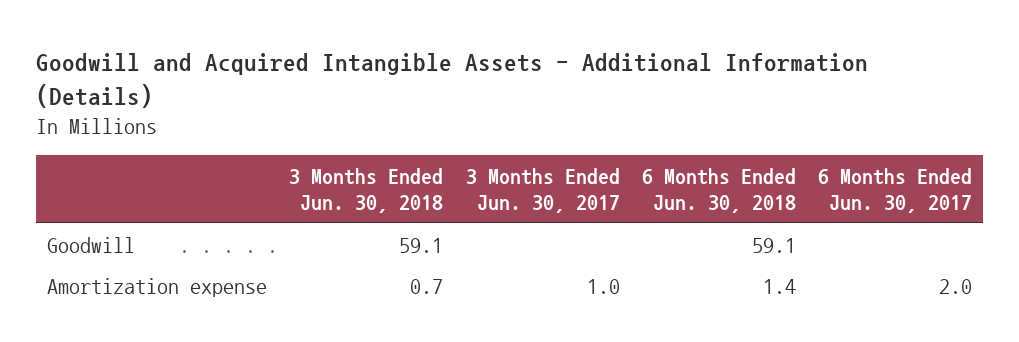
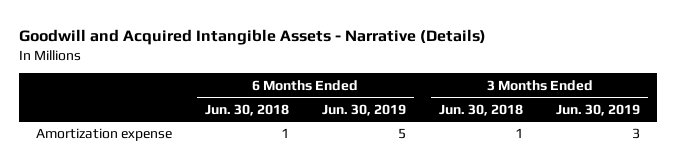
[35,52,868,108] Goodwill and Acquired Intangible Assets - Additional Information (Details) -> [19,28,487,45] Goodwill and Acquired Intangible Assets - Narrative (Details)
[465,167,620,214] 3 Months Ended Jun. 30, 2017 -> none
[818,167,973,214] 6 Months Ended Jun. 30, 2017 -> none
none -> [322,103,407,116] Jun. 30, 2019
none -> [556,103,641,116] Jun. 30, 2019
[46,236,135,253] Goodwill -> none
[410,278,444,294] 0.7 -> [515,128,524,139] 1
[762,278,796,294] 1.4 -> [280,128,289,139] 1

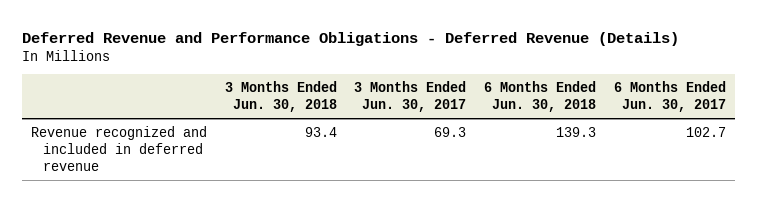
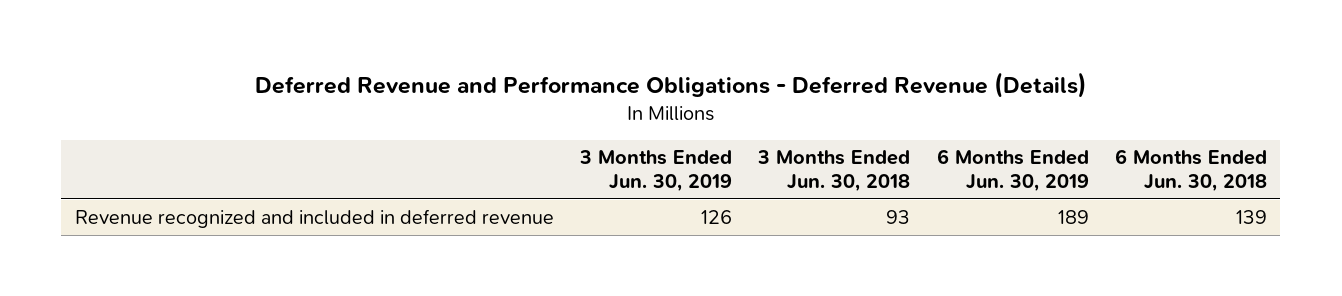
[354,80,467,113] 3 Months Ended Jun. 30, 2017 -> none
[614,80,727,113] 6 Months Ended Jun. 30, 2017 -> none
none -> [578,150,732,193] 3 Months Ended Jun. 30, 2019
none -> [936,149,1089,193] 6 Months Ended Jun. 30, 2019
[304,126,337,137] 93.4 -> [886,210,911,225] 93
[556,126,597,137] 139.3 -> [1235,210,1267,225] 139

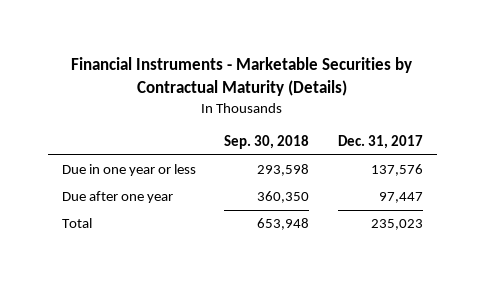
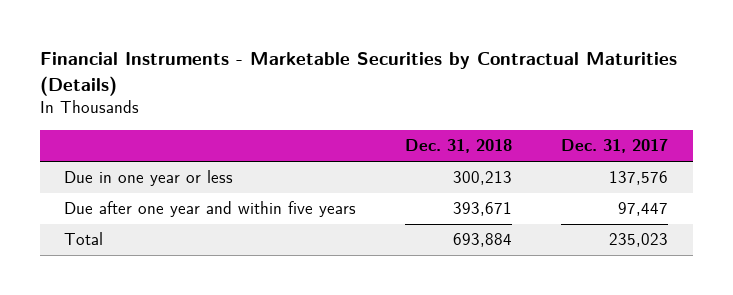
[71,57,413,97] Financial Instruments - Marketable Securities by Contractual Maturity (Details) -> [39,52,677,97] Financial Instruments - Marketable Securities by Contractual Maturities (Details)
[224,135,310,150] Sep. 30, 2018 -> none
none -> [405,139,513,154] Dec. 31, 2018
[61,191,173,204] Due after one year -> [64,201,357,218] Due after one year and within five years

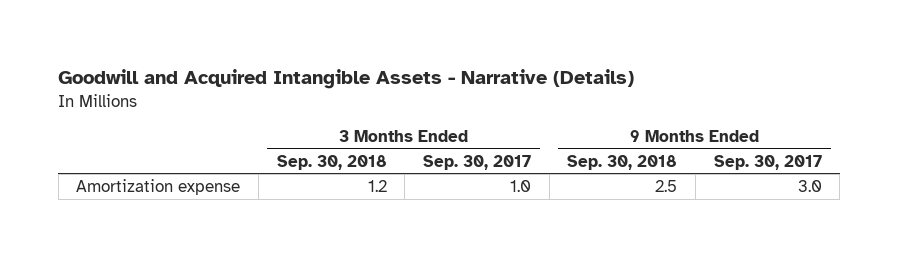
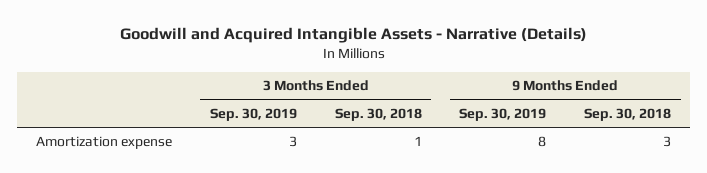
[422,154,531,170] Sep. 30, 2017 -> none
[713,154,822,170] Sep. 30, 2017 -> none
none -> [209,107,297,121] Sep. 30, 2019
none -> [459,107,547,121] Sep. 30, 2019
[367,180,387,193] 1.2 -> [413,136,422,147] 1
[655,180,678,193] 2.5 -> [663,136,672,148] 3

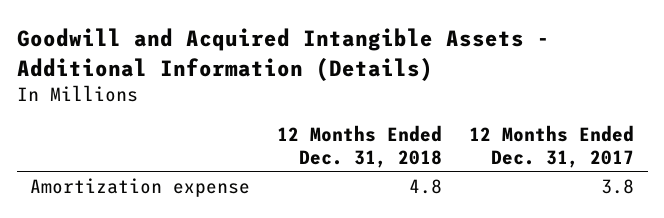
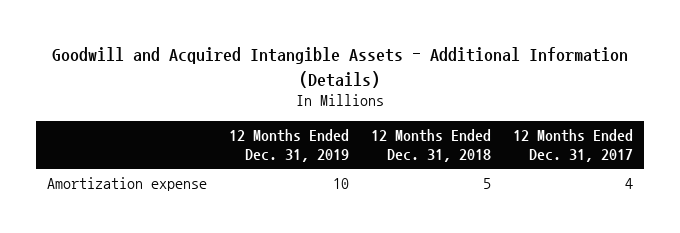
none -> [229,128,350,163] 12 Months Ended Dec. 31, 2019
[409,179,443,195] 4.8 -> [482,177,491,189] 5
[601,179,635,195] 3.8 -> [624,177,633,189] 4

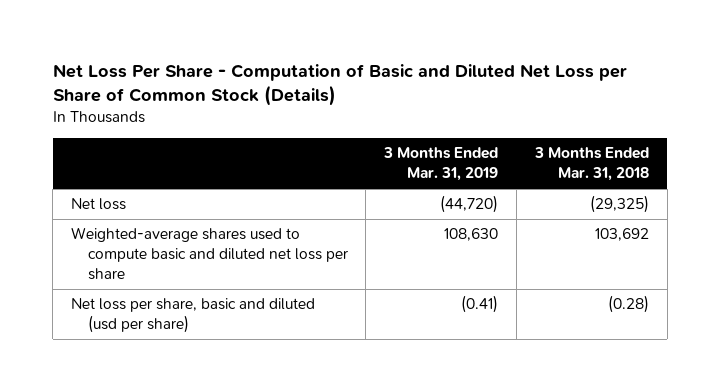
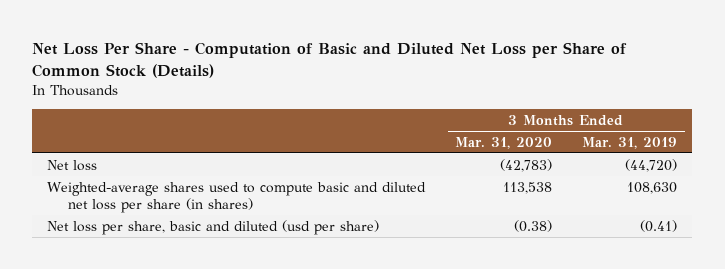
[533,147,649,182] 3 Months Ended Mar. 31, 2018 -> none
none -> [455,136,553,149] Mar. 31, 2020
[71,227,348,281] Weighted-average shares used to compute basic and diluted net loss per share -> [47,181,427,214] Weighted-average shares used to compute basic and diluted net loss per share (in shares)

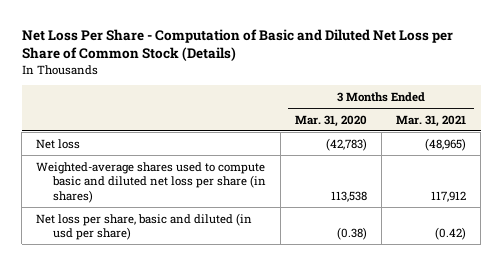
[582,136,678,149] Mar. 31, 2019 -> none
none -> [396,114,467,127] Mar. 31, 2021
[47,219,380,235] Net loss per share, basic and diluted (usd per share) -> [36,212,253,241] Net loss per share, basic and diluted (in usd per share)

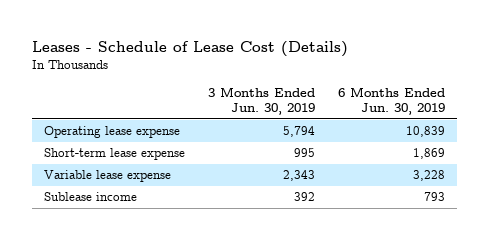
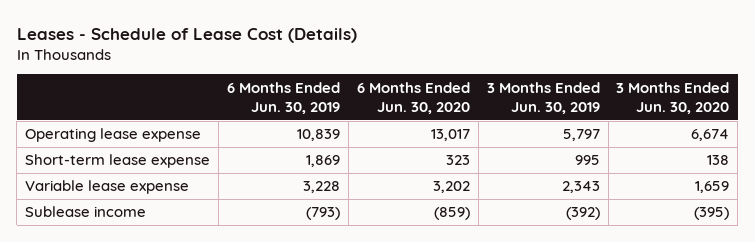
none -> [356,81,470,114] 6 Months Ended Jun. 30, 2020
none -> [616,81,730,114] 3 Months Ended Jun. 30, 2020
[282,126,315,138] 5,794 -> [562,129,600,142] 5,797
[293,192,315,202] 392 -> [565,207,600,221] (392)
[424,192,446,202] 793 -> [305,207,340,221] (793)

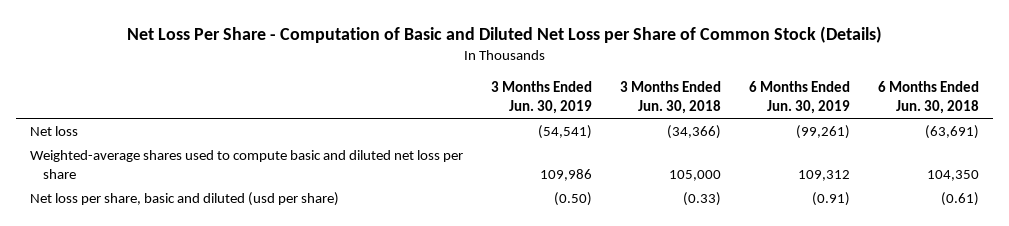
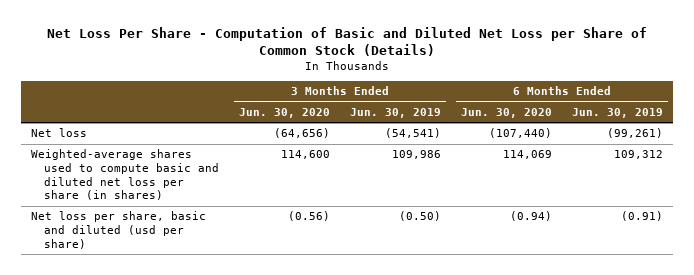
[620,80,722,115] 3 Months Ended Jun. 30, 2018 -> none
[877,80,979,115] 6 Months Ended Jun. 30, 2018 -> none
none -> [238,108,330,119] Jun. 30, 2020
none -> [461,108,553,119] Jun. 30, 2020
[30,149,464,180] Weighted-average shares used to compute basic and diluted net loss per share -> [30,149,219,201] Weighted-average shares used to compute basic and diluted net loss per share (in shares)

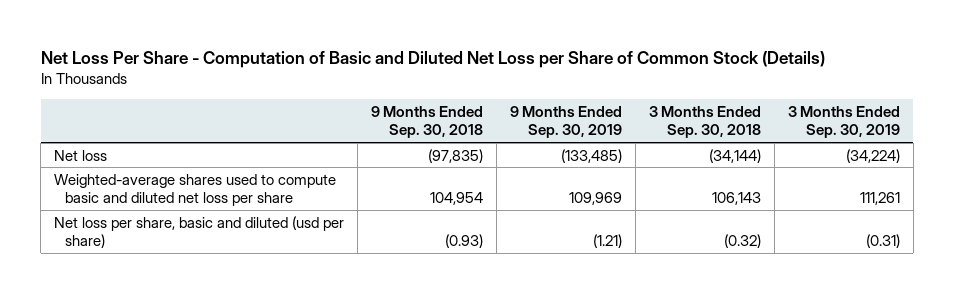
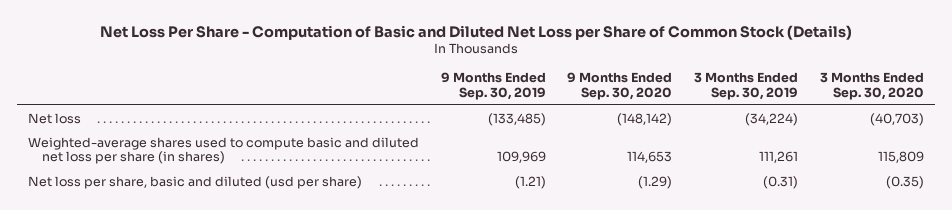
[371,105,484,139] 9 Months Ended Sep. 30, 2018 -> none
[648,105,761,139] 3 Months Ended Sep. 30, 2018 -> none
none -> [567,72,673,101] 9 Months Ended Sep. 30, 2020
none -> [819,72,924,101] 3 Months Ended Sep. 30, 2020
[54,173,337,207] Weighted-average shares used to compute basic and diluted net loss per share -> [28,136,420,165] Weighted-average shares used to compute basic and diluted net loss per share (in shares)

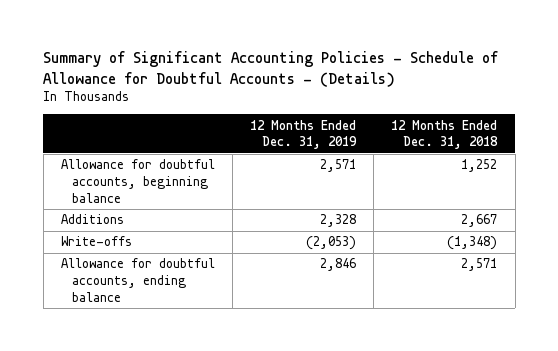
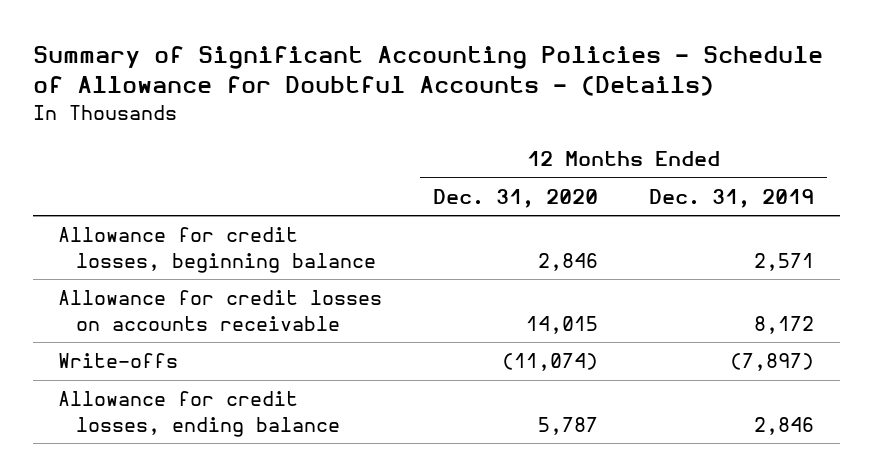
[391,119,499,150] 12 Months Ended Dec. 31, 2018 -> none
none -> [433,188,599,208] Dec. 31, 2020
[60,214,124,225] Additions -> none
[60,159,215,203] Allowance for doubtful accounts, beginning balance -> [58,227,377,273] Allowance for credit losses, beginning balance
none -> [58,290,383,331] Allowance for credit losses on accounts receivable
[306,236,357,251] (2,053) -> [730,353,815,372] (7,897)
[60,258,215,302] Allowance for doubtful accounts, ending balance -> [58,391,341,437] Allowance for credit losses, ending balance

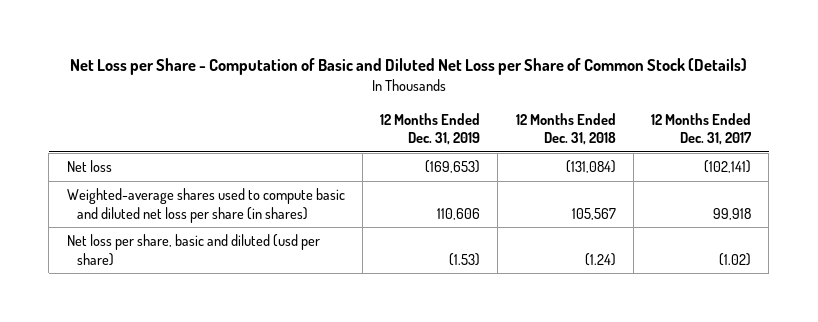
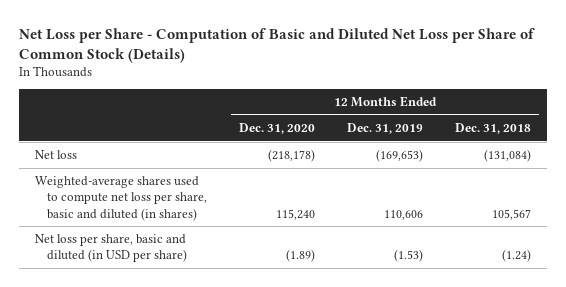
[651,112,753,146] 12 Months Ended Dec. 31, 2017 -> none
none -> [238,122,315,134] Dec. 31, 2020
[66,188,345,223] Weighted-average shares used to compute basic and diluted net loss per share (in shares) -> [34,176,207,221] Weighted-average shares used to compute net loss per share, basic and diluted (in shares)
[66,234,320,266] Net loss per share, basic and diluted (usd per share) -> [34,234,187,263] Net loss per share, basic and diluted (in USD per share)

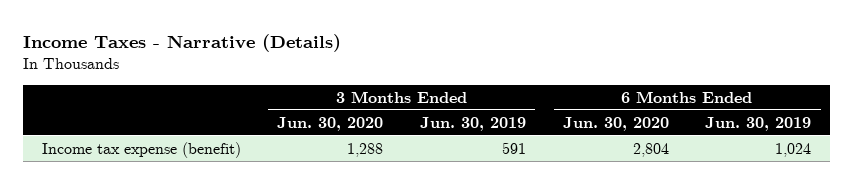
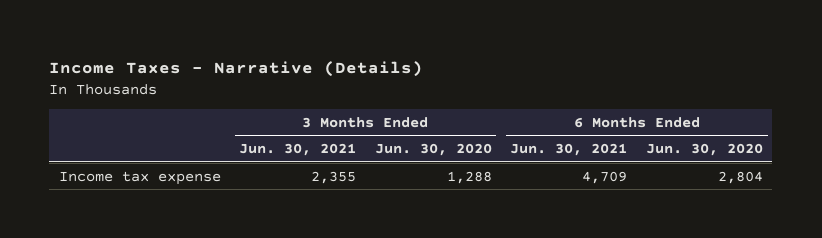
[420,116,527,131] Jun. 30, 2019 -> none
[705,116,812,131] Jun. 30, 2019 -> none
none -> [239,143,357,157] Jun. 30, 2021
none -> [510,143,628,157] Jun. 30, 2021
[41,141,241,158] Income tax expense (benefit) -> [58,170,221,185] Income tax expense

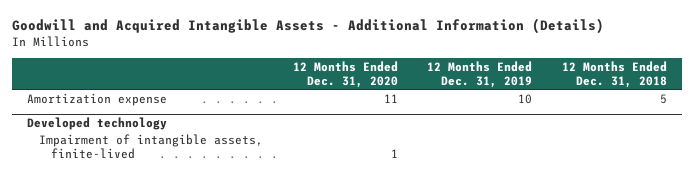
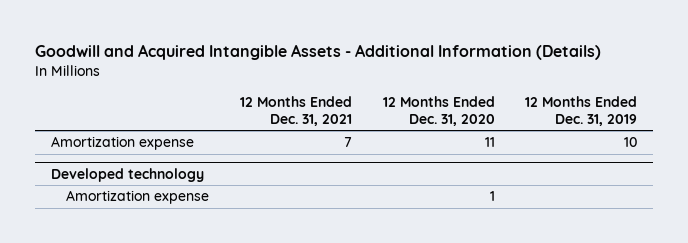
[562,60,668,88] 12 Months Ended Dec. 31, 2018 -> none
none -> [239,95,352,126] 12 Months Ended Dec. 31, 2021
[38,133,263,159] Impairment of intangible assets, finite-lived -> none
none -> [66,190,210,205] Amortization expense

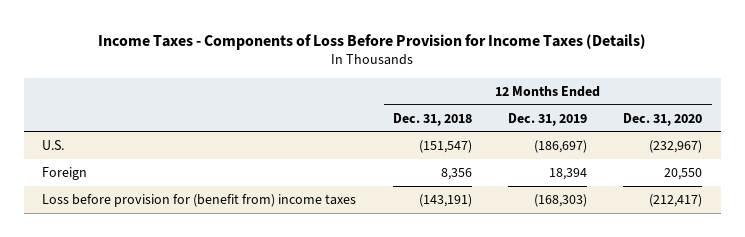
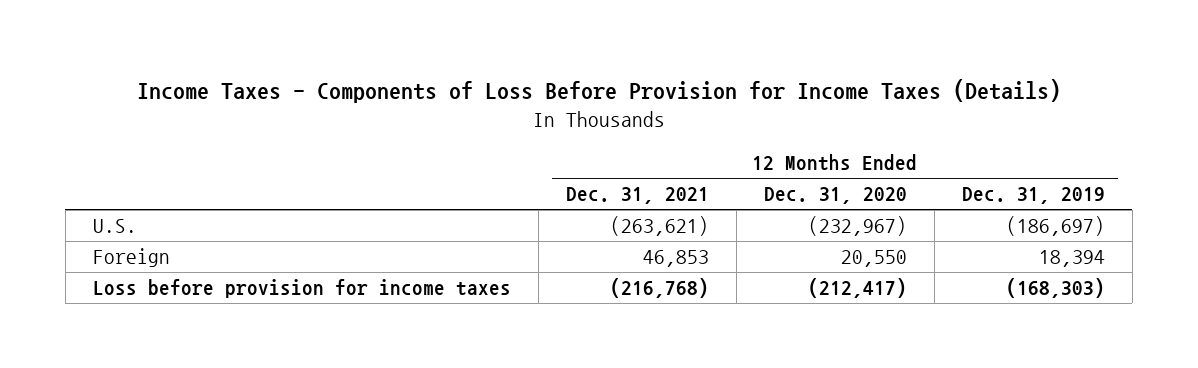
[392,112,472,126] Dec. 31, 2018 -> none
none -> [565,187,709,205] Dec. 31, 2021
[42,193,357,207] Loss before provision for (benefit from) income taxes -> [92,279,511,299] Loss before provision for income taxes

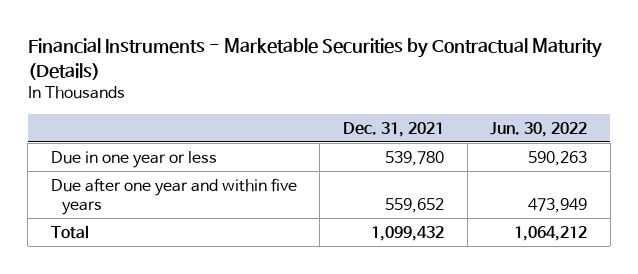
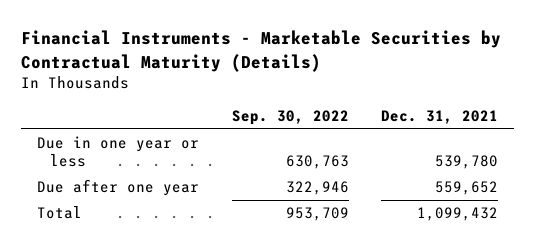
[490,121,588,137] Jun. 30, 2022 -> none
none -> [231,109,349,125] Sep. 30, 2022
[50,177,297,216] Due after one year and within five years -> [37,179,200,197] Due after one year

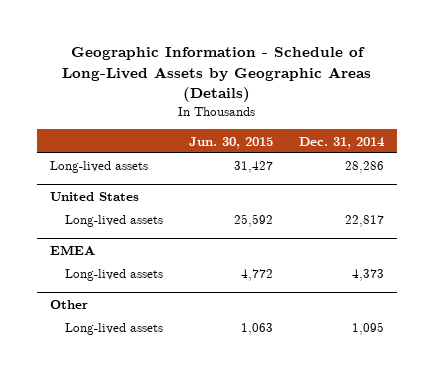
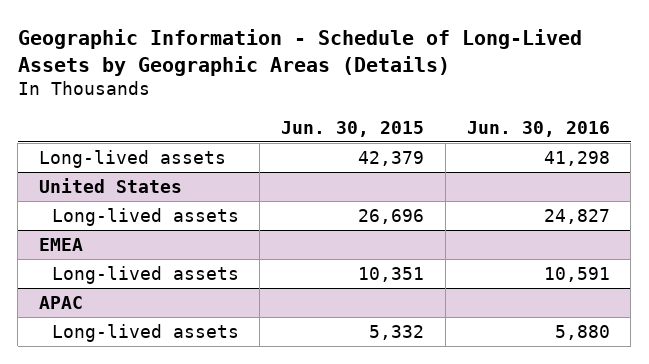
[299,136,386,149] Dec. 31, 2014 -> none
none -> [466,120,610,137] Jun. 30, 2016
[234,161,274,174] 31,427 -> [358,150,425,166] 42,379
[234,214,274,228] 25,592 -> [358,208,425,224] 26,696
[49,299,88,309] Other -> none
[241,269,274,282] 4,772 -> [358,266,425,282] 10,351
none -> [39,295,84,309] APAC
[241,323,274,336] 1,063 -> [369,324,425,340] 5,332

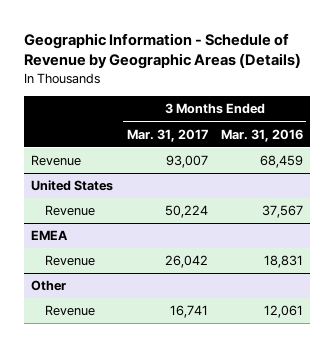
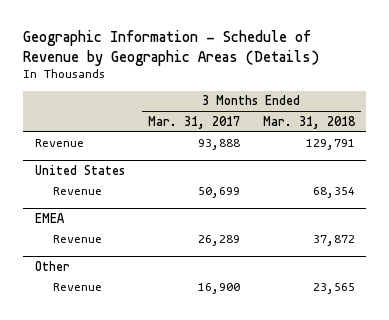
[220,128,303,142] Mar. 31, 2016 -> none
none -> [262,115,356,129] Mar. 31, 2018
[165,155,208,169] 93,007 -> [197,139,240,151] 93,888
[164,205,208,219] 50,224 -> [197,187,240,199] 50,699
[164,255,208,269] 26,042 -> [197,235,240,247] 26,289
[169,305,208,319] 16,741 -> [197,283,240,295] 16,900

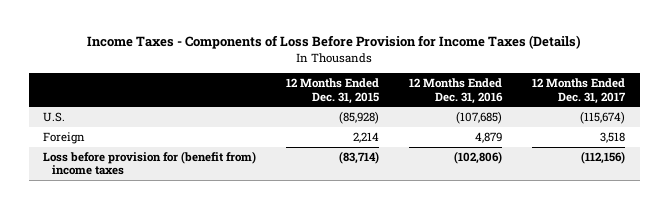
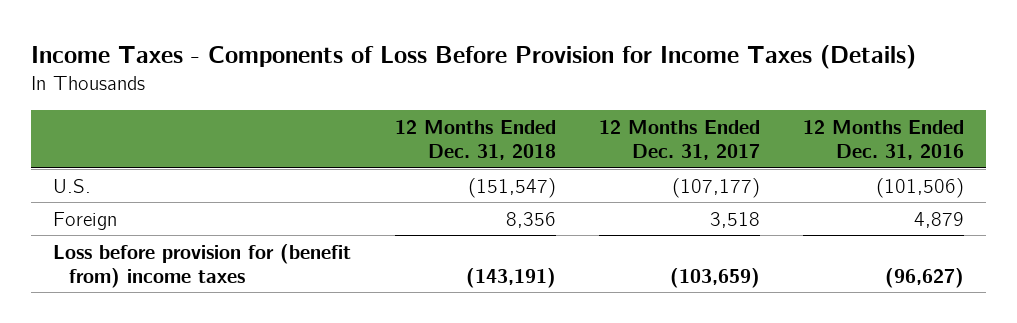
[286,78,380,104] 12 Months Ended Dec. 31, 2015 -> none
none -> [394,119,556,161] 12 Months Ended Dec. 31, 2018
[456,110,503,124] (107,685) -> [876,177,965,198] (101,506)
[579,110,625,124] (115,674) -> [671,177,760,198] (107,177)
[454,150,503,164] (102,806) -> [885,267,965,288] (96,627)
[580,150,625,164] (112,156) -> [669,267,760,288] (103,659)

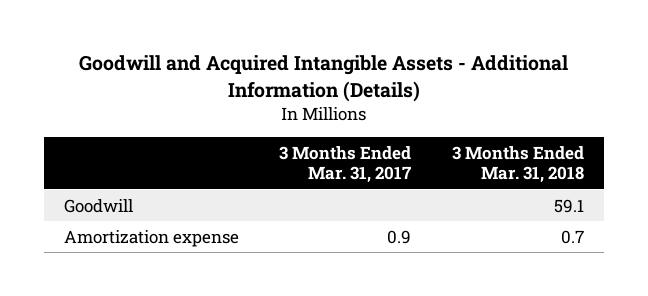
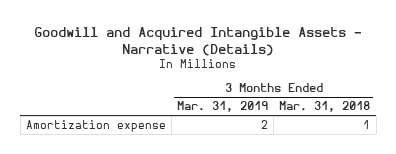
[78,55,568,102] Goodwill and Acquired Intangible Assets - Additional Information (Details) -> [34,26,363,56] Goodwill and Acquired Intangible Assets - Narrative (Details)
[279,145,412,184] 3 Months Ended Mar. 31, 2017 -> none
none -> [177,101,269,113] Mar. 31, 2019
[63,198,133,213] Goodwill -> none
[560,229,584,244] 0.7 -> [363,120,371,130] 1

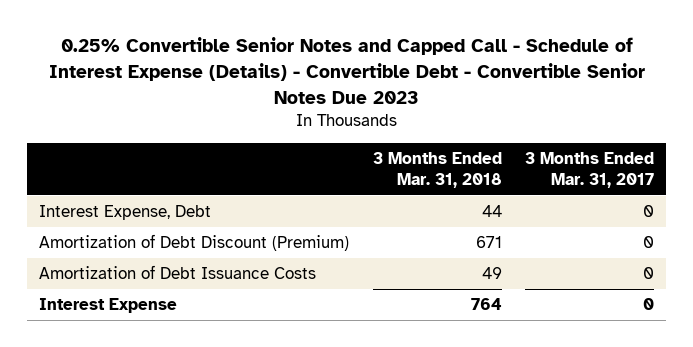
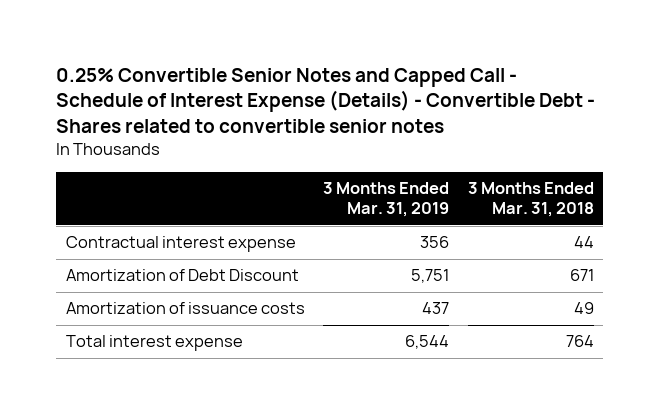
[48,37,645,104] 0.25% Convertible Senior Notes and Capped Call - Schedule of Interest Expense (Details) - Convertible Debt - Convertible Senior Notes Due 2023 -> [56,67,596,134] 0.25% Convertible Senior Notes and Capped Call - Schedule of Interest Expense (Details) - Convertible Debt - Shares related to convertible senior notes
[525,151,655,188] 3 Months Ended Mar. 31, 2017 -> none
none -> [323,182,450,218] 3 Months Ended Mar. 31, 2019
[38,205,211,221] Interest Expense, Debt -> [65,236,296,253] Contractual interest expense
[38,234,349,252] Amortization of Debt Discount (Premium) -> [65,269,299,282] Amortization of Debt Discount
[38,265,316,280] Amortization of Debt Issuance Costs -> [65,302,305,315] Amortization of issuance costs
[38,298,177,314] Interest Expense -> [65,335,243,352] Total interest expense

